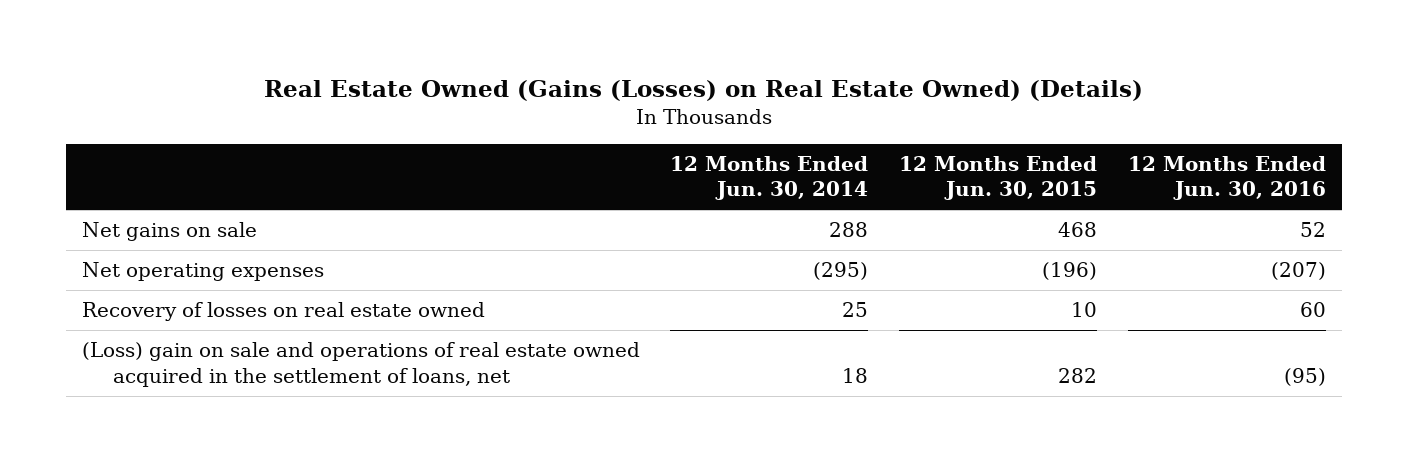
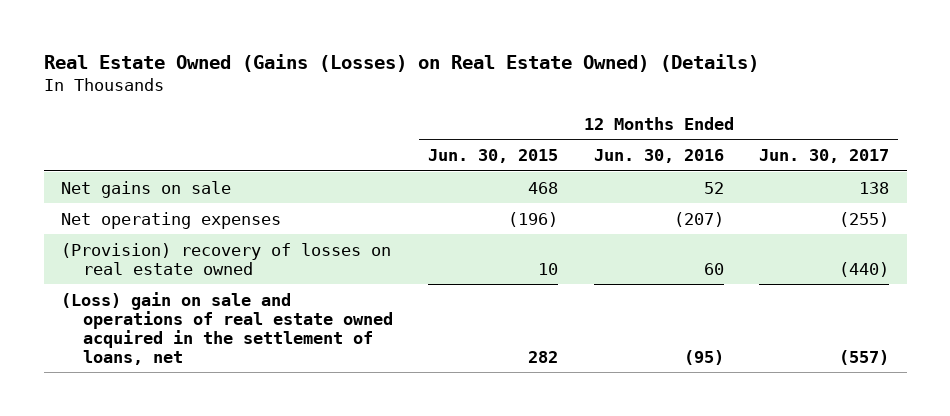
[670,156,869,201] 12 Months Ended Jun. 30, 2014 -> none
none -> [759,149,890,164] Jun. 30, 2017
[81,302,485,322] Recovery of losses on real estate owned -> [61,242,392,275] (Provision) recovery of losses on real estate owned

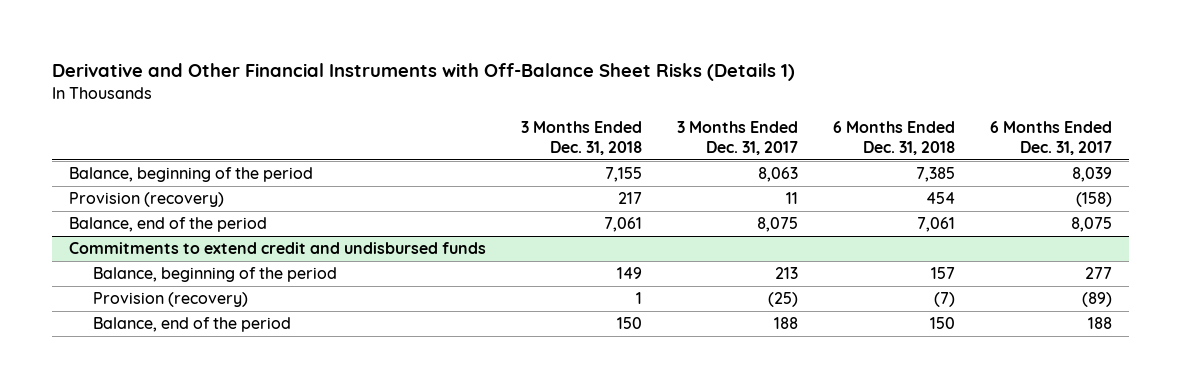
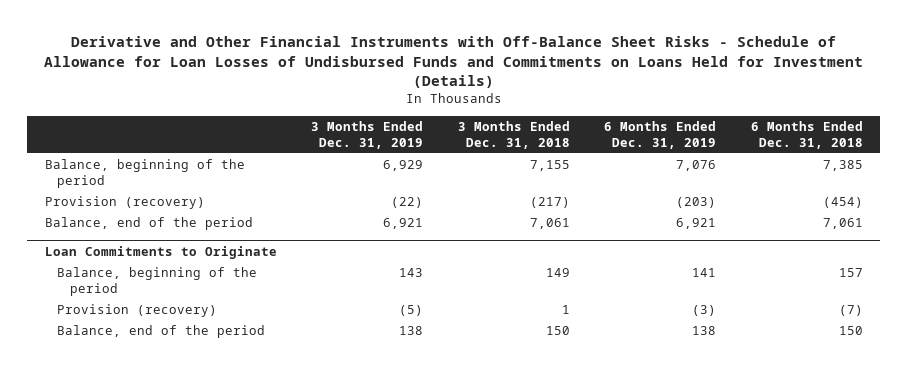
[51,62,795,81] Derivative and Other Financial Instruments with Off-Balance Sheet Risks (Details 1) -> [43,36,863,89] Derivative and Other Financial Instruments with Off-Balance Sheet Risks - Schedule of Allowance for Loan Losses of Undisbursed Funds and Commitments on Loans Held for Investment (Details)
[676,121,798,155] 3 Months Ended Dec. 31, 2017 -> none
[989,121,1112,155] 6 Months Ended Dec. 31, 2017 -> none
none -> [311,121,424,149] 3 Months Ended Dec. 31, 2019
none -> [604,121,717,149] 6 Months Ended Dec. 31, 2019
[617,192,642,205] 217 -> [529,197,570,209] (217)
[925,192,955,205] 454 -> [823,197,864,209] (454)
[69,242,487,255] Commitments to extend credit and undisbursed funds -> [44,245,277,259] Loan Commitments to Originate

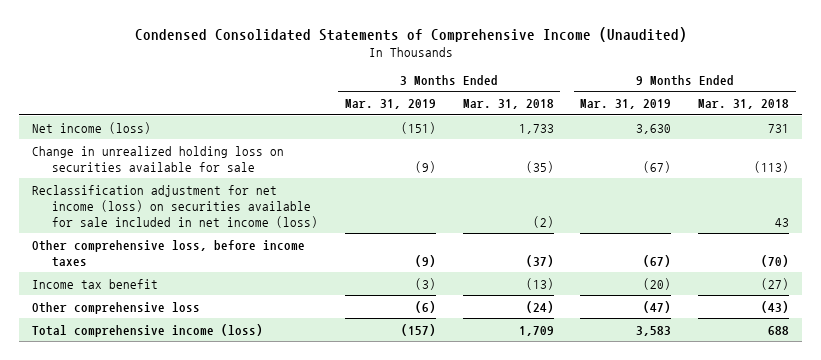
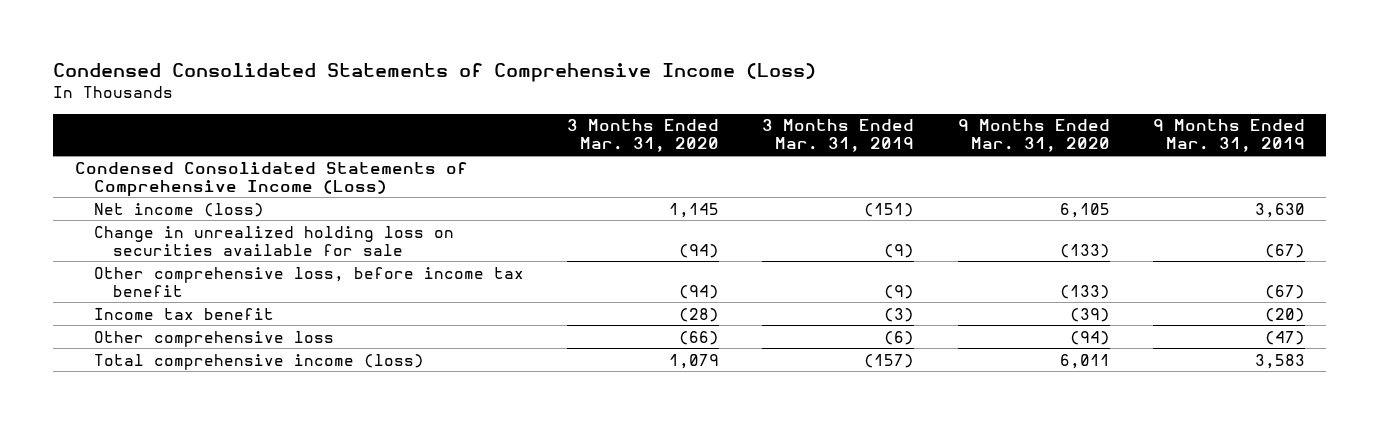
[134,26,687,42] Condensed Consolidated Statements of Comprehensive Income (Unaudited) -> [53,63,817,83] Condensed Consolidated Statements of Comprehensive Income (Loss)
[462,99,554,110] Mar. 31, 2018 -> none
[697,99,789,110] Mar. 31, 2018 -> none
none -> [567,119,720,153] 3 Months Ended Mar. 31, 2020
none -> [957,119,1110,153] 9 Months Ended Mar. 31, 2020
none -> [74,161,468,196] Condensed Consolidated Statements of Comprehensive Income (Loss)
[32,184,319,228] Reclassification adjustment for net income (loss) on securities available for sale included in net income (loss) -> none
[32,239,306,267] Other comprehensive loss, before income taxes -> [93,266,524,297] Other comprehensive loss, before income tax benefit

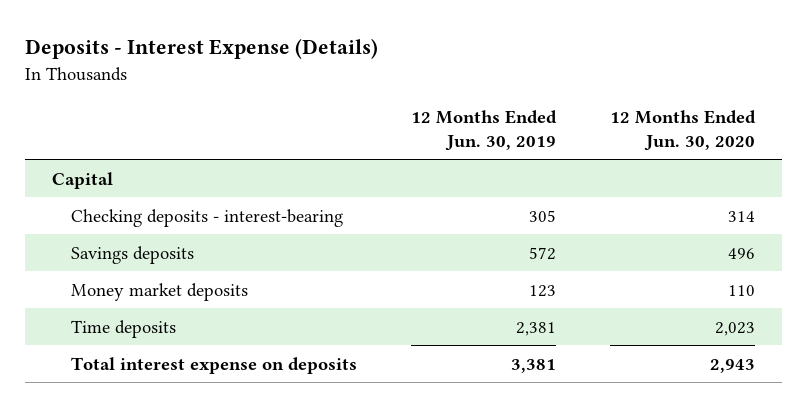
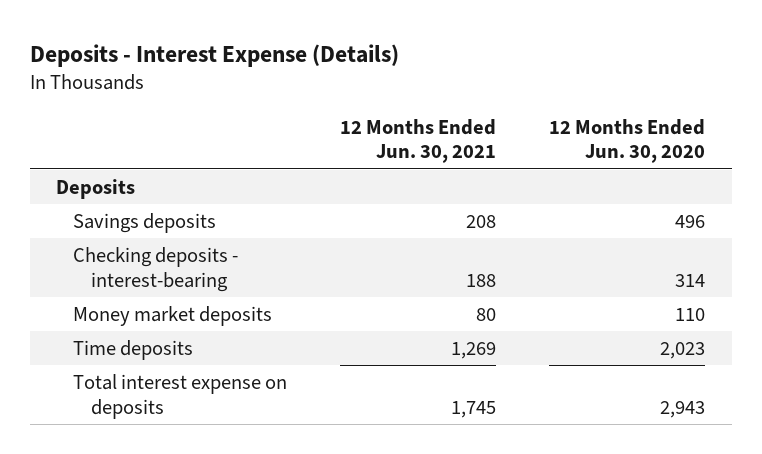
[410,109,557,151] 12 Months Ended Jun. 30, 2019 -> none
none -> [340,118,497,164] 12 Months Ended Jun. 30, 2021
[52,171,114,189] Capital -> none
none -> [56,178,136,199] Deposits
[70,208,343,227] Checking deposits - interest-bearing -> [73,246,239,292] Checking deposits - interest-bearing

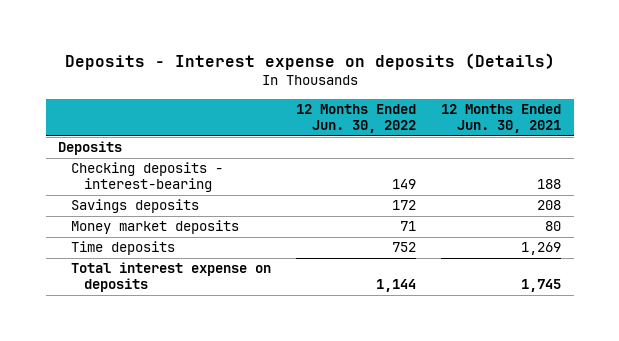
[29,43,399,67] Deposits - Interest Expense (Details) -> [64,52,555,70] Deposits - Interest expense on deposits (Details)
[549,118,706,164] 12 Months Ended Jun. 30, 2020 -> none
none -> [296,104,417,134] 12 Months Ended Jun. 30, 2022
[73,212,217,233] Savings deposits -> [71,199,200,214] Savings deposits

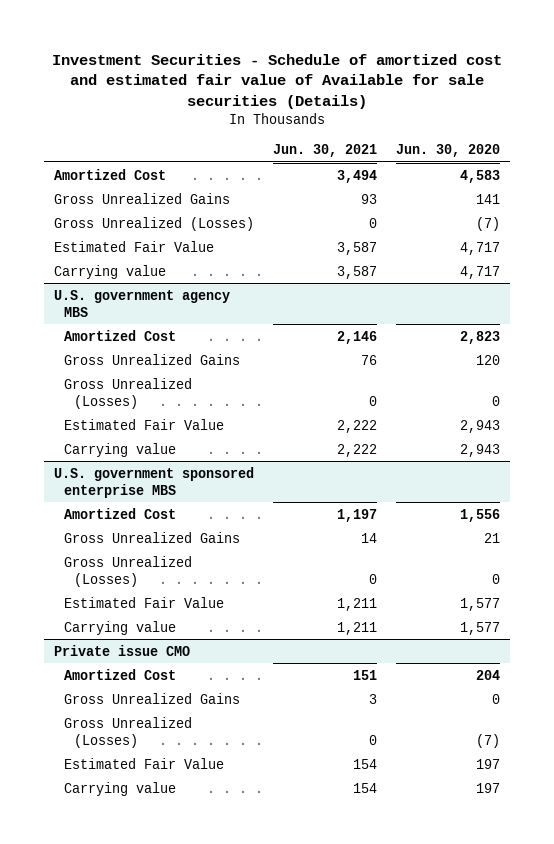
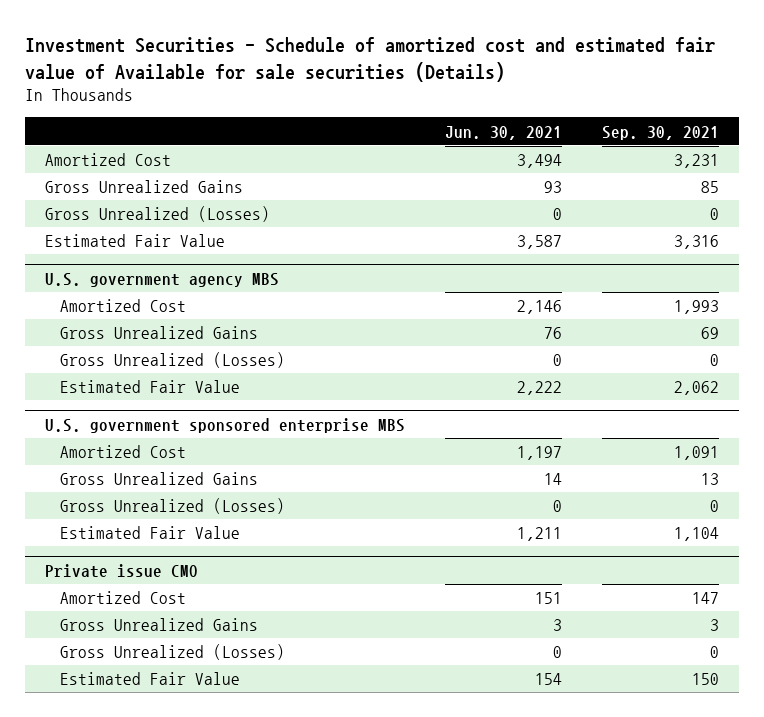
[395,143,500,157] Jun. 30, 2020 -> none
none -> [602,125,720,140] Sep. 30, 2021
[53,264,166,279] Carrying value -> none
[64,442,177,457] Carrying value -> none
[64,620,177,635] Carrying value -> none
[64,781,177,796] Carrying value -> none

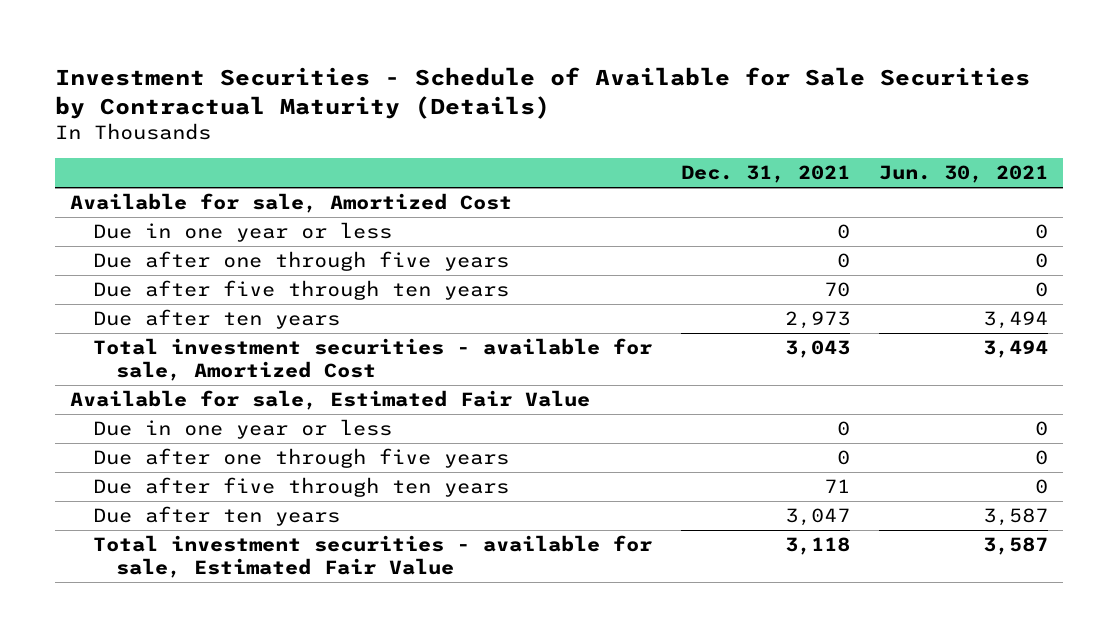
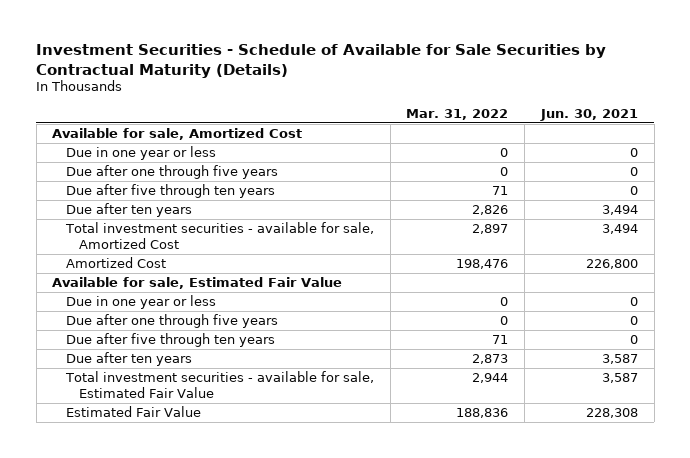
[681,165,851,184] Dec. 31, 2021 -> none
none -> [406,108,509,120] Mar. 31, 2022
none -> [65,257,166,269] Amortized Cost
none -> [65,406,201,418] Estimated Fair Value

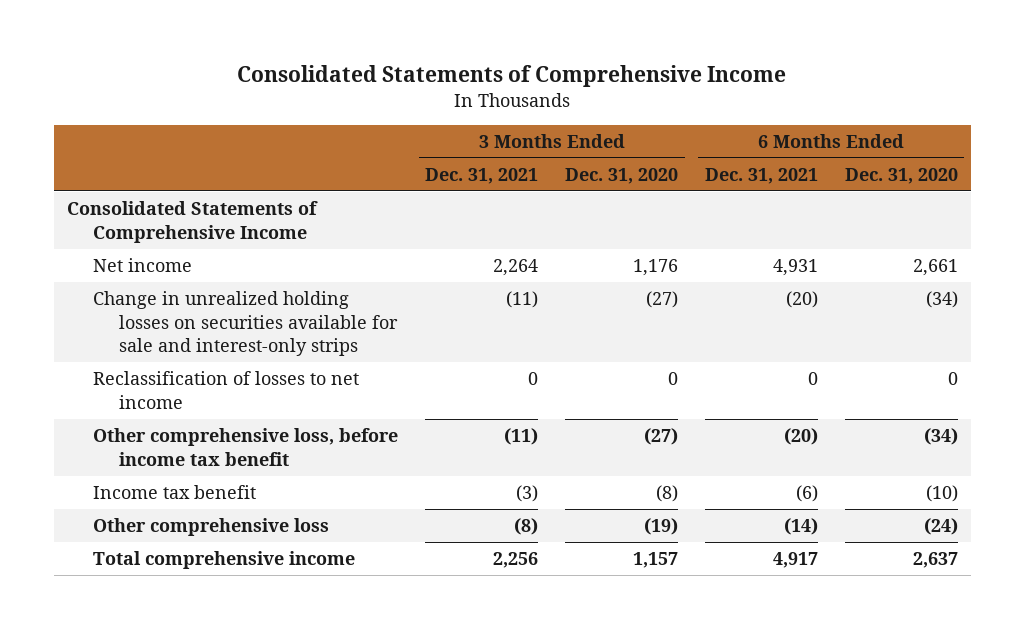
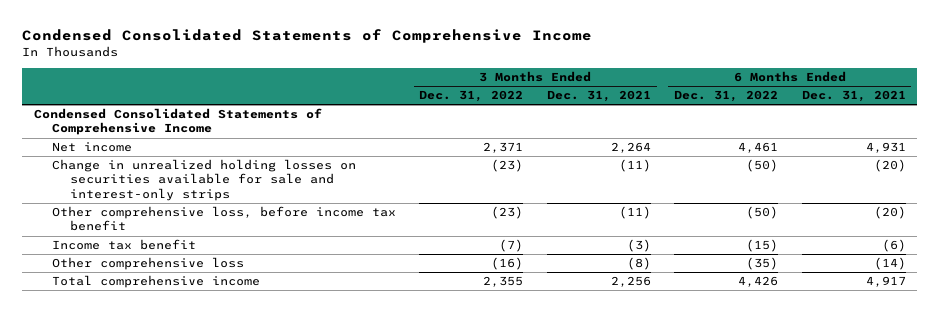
[237,65,787,88] Consolidated Statements of Comprehensive Income -> [22,29,593,44] Condensed Consolidated Statements of Comprehensive Income
[564,167,678,184] Dec. 31, 2020 -> none
[844,167,958,184] Dec. 31, 2020 -> none
none -> [419,90,524,103] Dec. 31, 2022
none -> [674,90,779,103] Dec. 31, 2022
[67,201,319,243] Consolidated Statements of Comprehensive Income -> [34,108,323,136] Condensed Consolidated Statements of Comprehensive Income
[93,371,360,409] Reclassification of losses to net income -> none

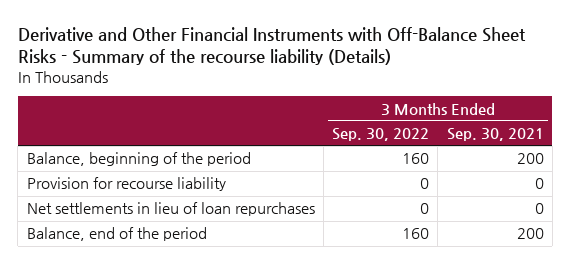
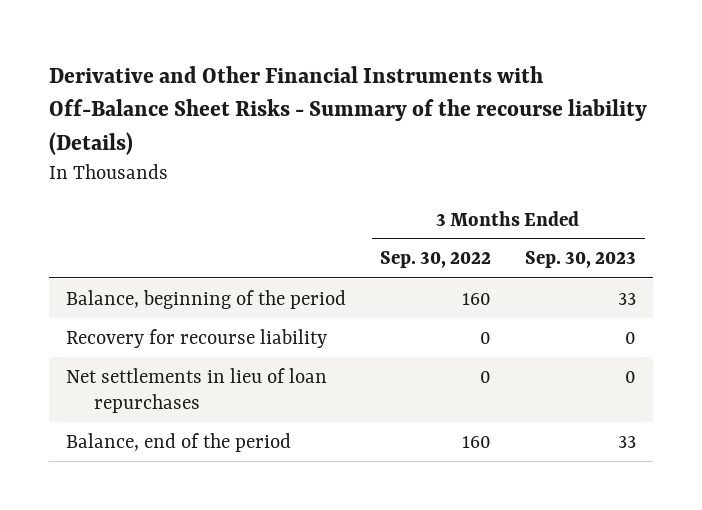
[446,128,544,142] Sep. 30, 2021 -> none
none -> [525,251,637,269] Sep. 30, 2023
[26,177,226,192] Provision for recourse liability -> [66,328,328,348] Recovery for recourse liability

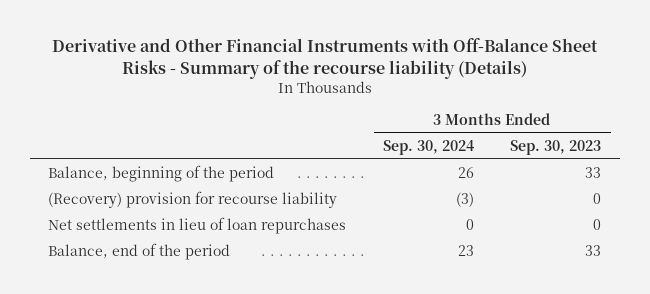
[380,251,492,269] Sep. 30, 2022 -> none
none -> [382,139,474,155] Sep. 30, 2024
[66,328,328,348] Recovery for recourse liability -> [48,191,338,209] (Recovery) provision for recourse liability

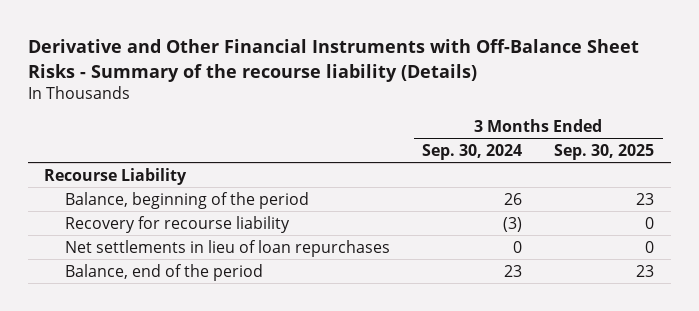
[510,139,602,155] Sep. 30, 2023 -> none
none -> [554,144,655,161] Sep. 30, 2025
none -> [44,167,188,185] Recourse Liability
[48,191,338,209] (Recovery) provision for recourse liability -> [65,215,291,233] Recovery for recourse liability

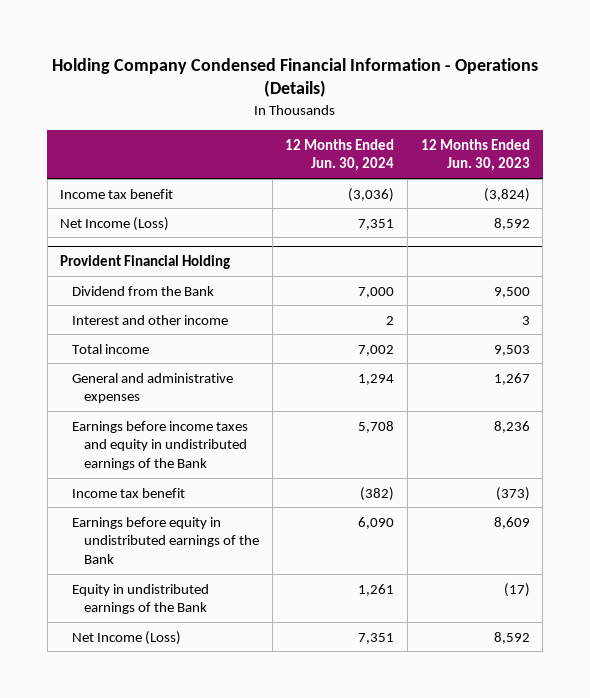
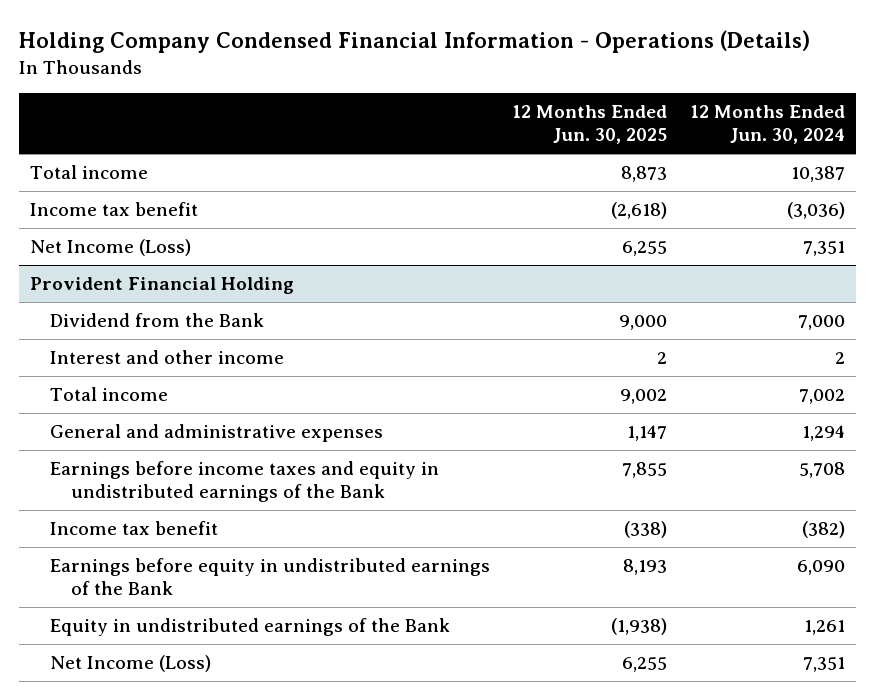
[420,138,530,172] 12 Months Ended Jun. 30, 2023 -> none
none -> [512,105,668,145] 12 Months Ended Jun. 30, 2025
none -> [29,165,148,180] Total income

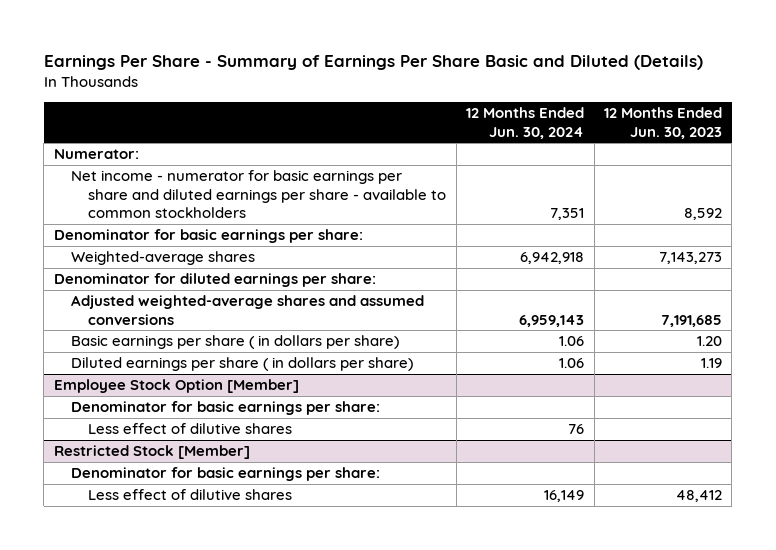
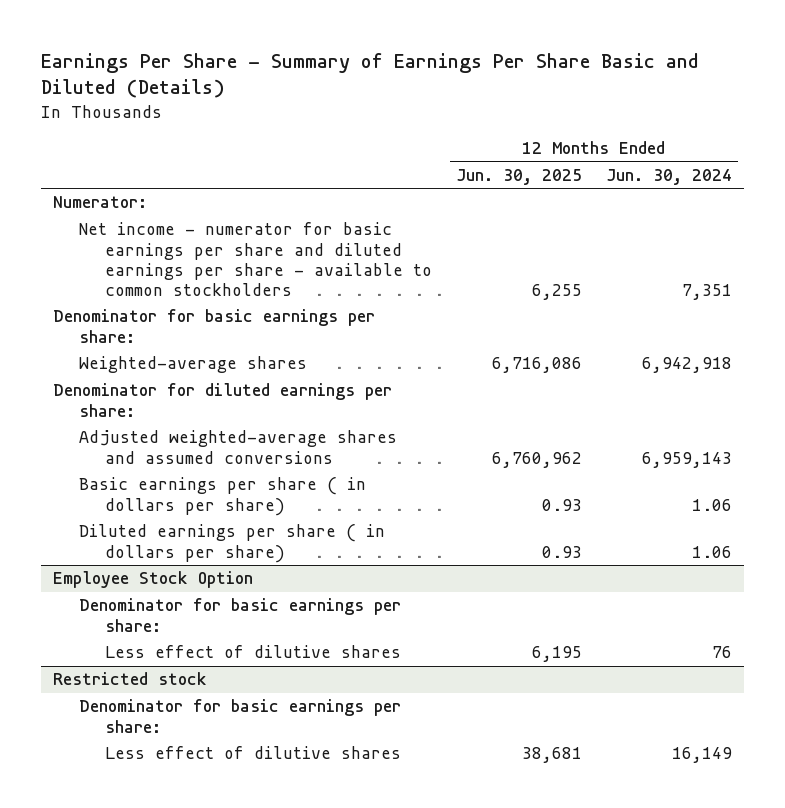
[603,107,722,139] 12 Months Ended Jun. 30, 2023 -> none
none -> [456,169,583,186] Jun. 30, 2025
[53,379,299,394] Employee Stock Option [Member] -> [52,571,253,589] Employee Stock Option
[53,445,250,460] Restricted Stock [Member] -> [52,672,207,686] Restricted stock

